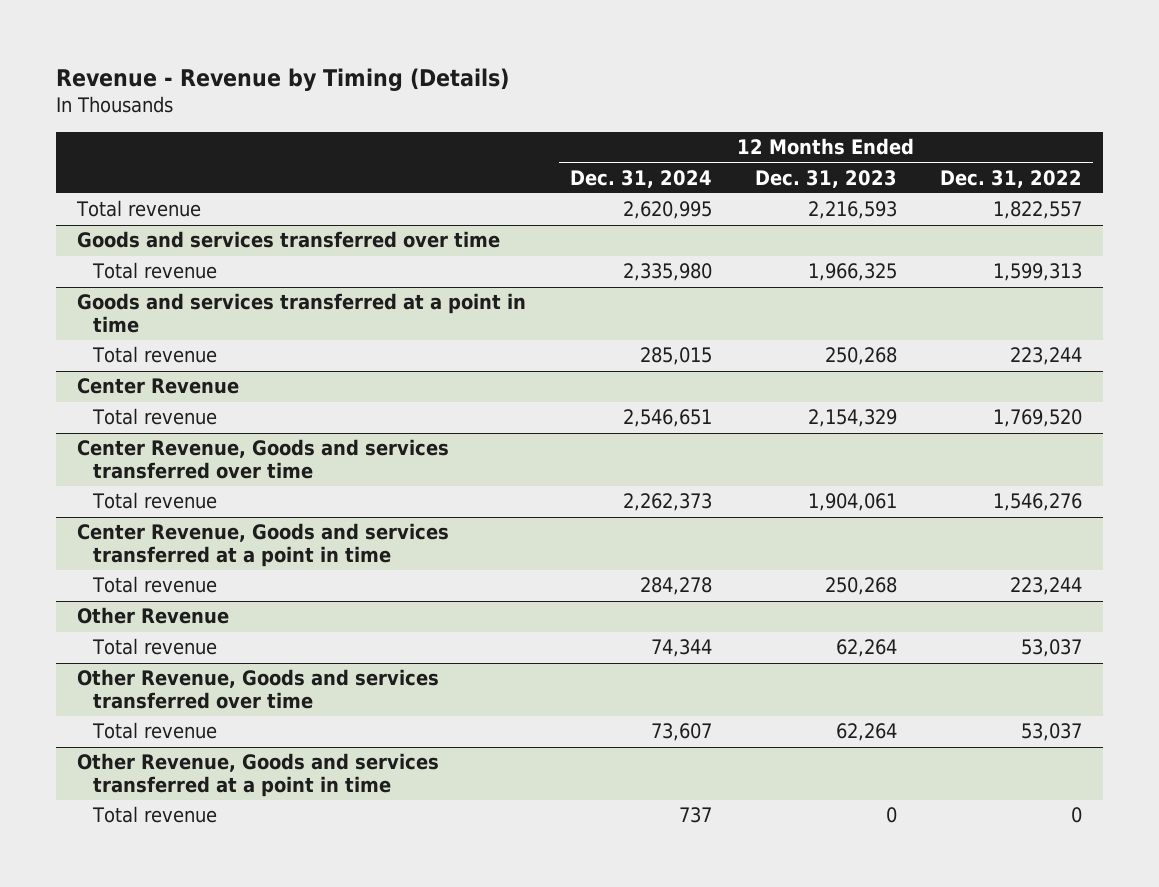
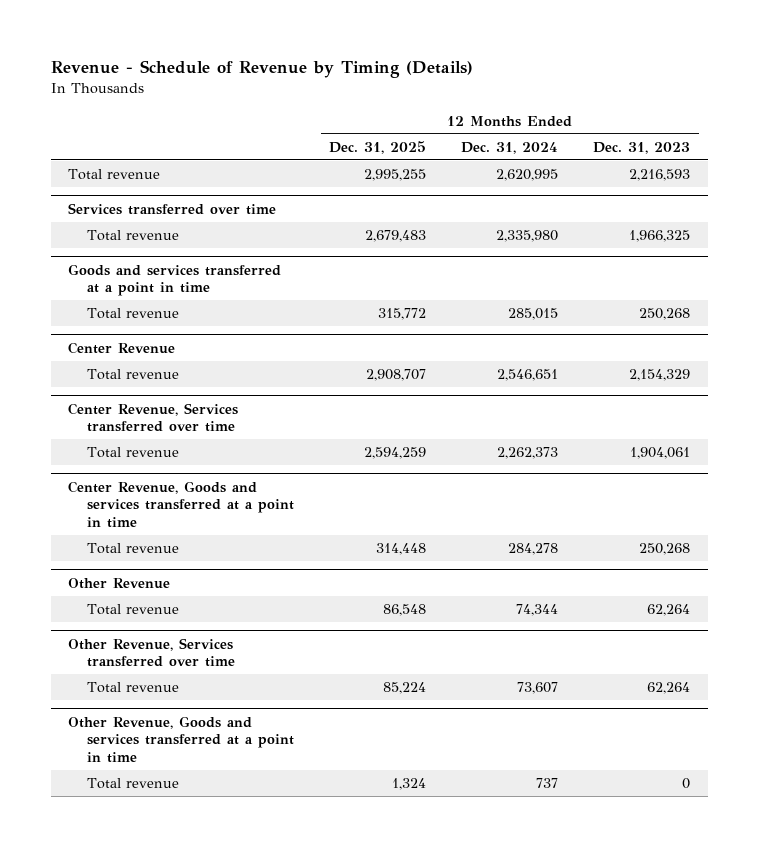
[55,68,509,92] Revenue - Revenue by Timing (Details) -> [50,60,473,79] Revenue - Schedule of Revenue by Timing (Details)
[939,169,1082,188] Dec. 31, 2022 -> none
none -> [329,140,427,154] Dec. 31, 2025
[77,231,501,249] Goods and services transferred over time -> [68,202,277,215] Services transferred over time
[77,439,450,480] Center Revenue, Goods and services transferred over time -> [68,402,239,433] Center Revenue, Services transferred over time
[77,669,440,710] Other Revenue, Goods and services transferred over time -> [68,637,236,668] Other Revenue, Services transferred over time

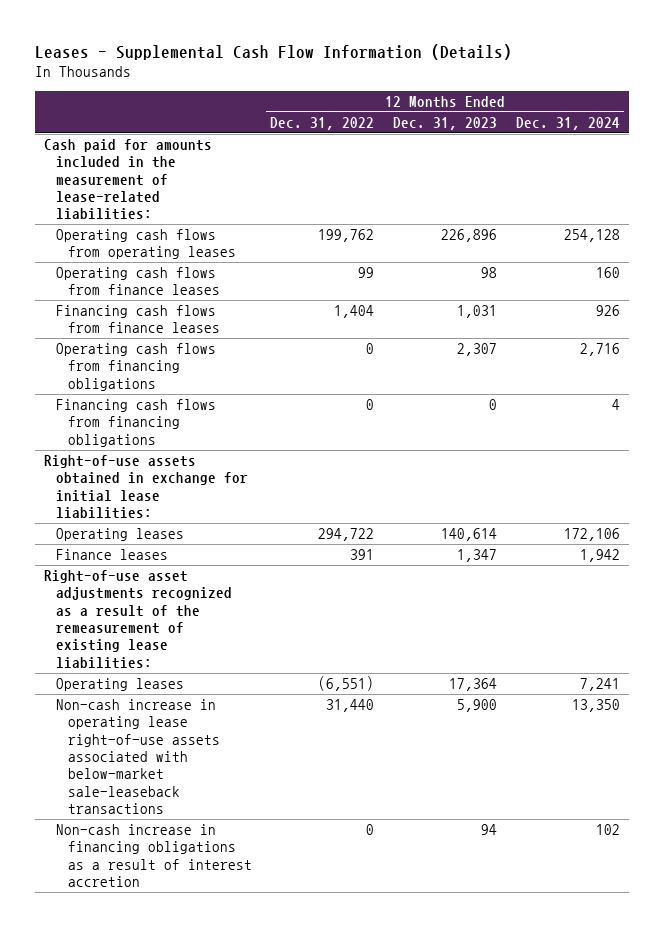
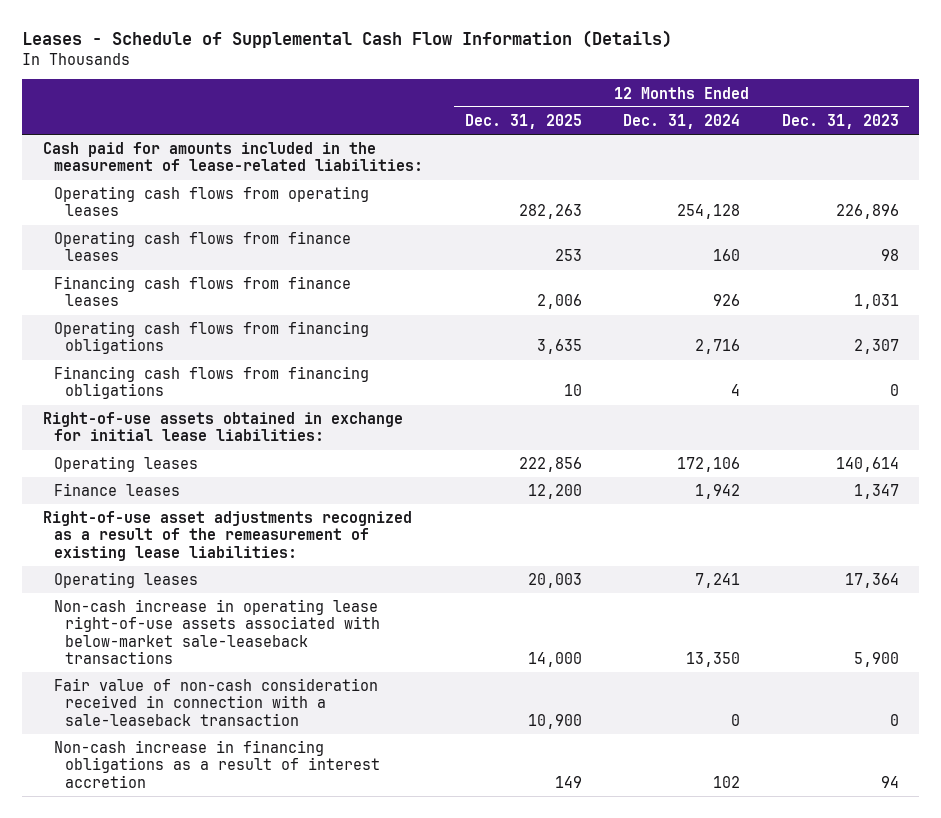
[34,43,512,60] Leases - Supplemental Cash Flow Information (Details) -> [21,29,672,48] Leases - Schedule of Supplemental Cash Flow Information (Details)
[270,116,375,130] Dec. 31, 2022 -> none
none -> [464,113,582,129] Dec. 31, 2025
none -> [54,678,379,726] Fair value of non-cash consideration received in connection with a sale-leaseback transaction

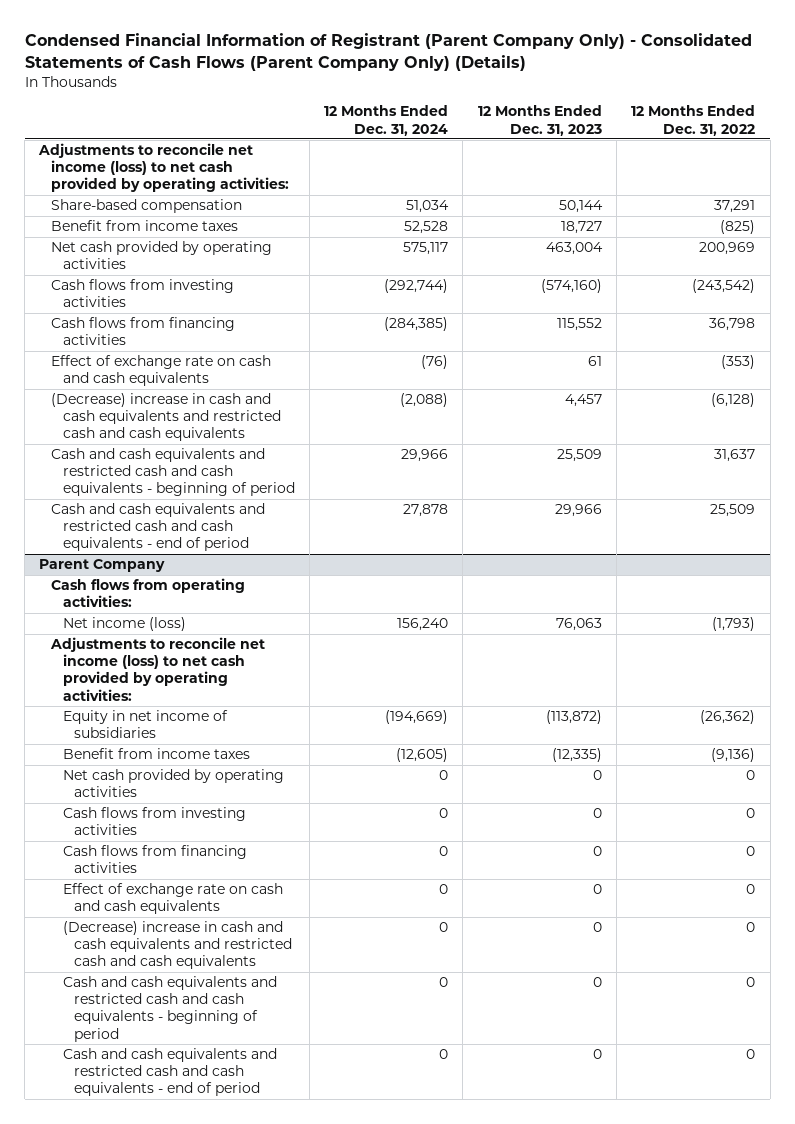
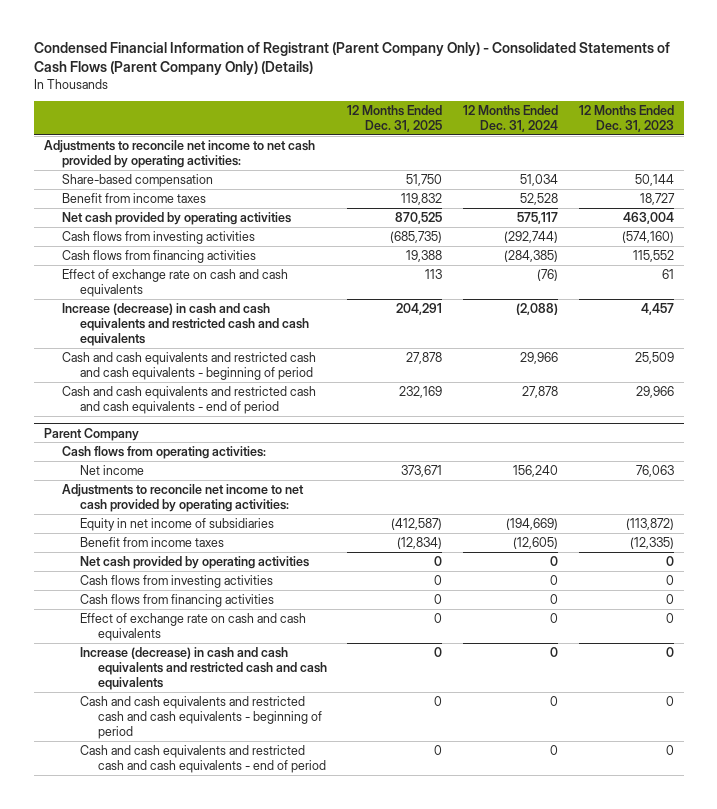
[631,105,756,136] 12 Months Ended Dec. 31, 2022 -> none
none -> [347,104,443,132] 12 Months Ended Dec. 31, 2025
[38,143,289,193] Adjustments to reconcile net income (loss) to net cash provided by operating activities: -> [43,139,315,169] Adjustments to reconcile net income to net cash provided by operating activities:
[50,393,281,442] (Decrease) increase in cash and cash equivalents and restricted cash and cash equivalents -> [61,302,309,347] Increase (decrease) in cash and cash equivalents and restricted cash and cash equivalents
[62,617,186,632] Net income (loss) -> [79,464,144,475] Net income
[49,637,265,701] Adjustments to reconcile net income (loss) to net cash provided by operating activities: -> [61,483,304,513] Adjustments to reconcile net income to net cash provided by operating activities:
[62,921,293,970] (Decrease) increase in cash and cash equivalents and restricted cash and cash equivalents -> [79,646,327,691] Increase (decrease) in cash and cash equivalents and restricted cash and cash equivalents

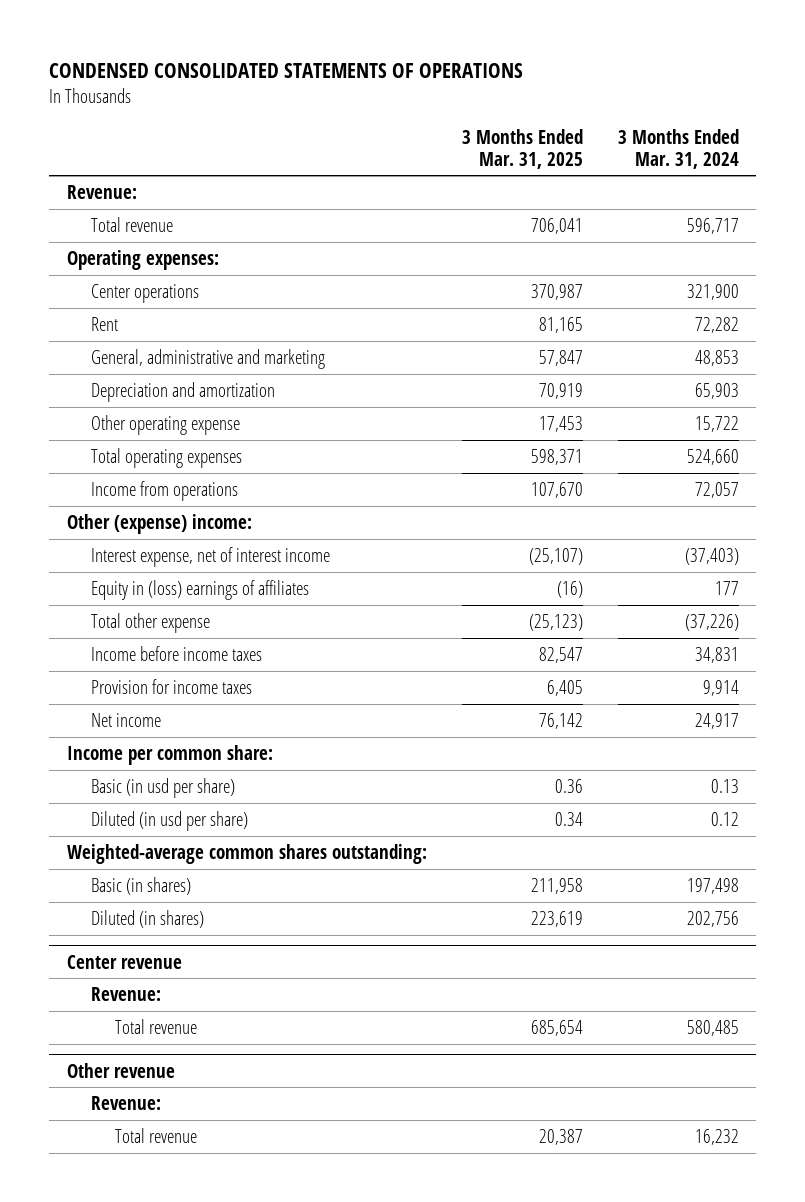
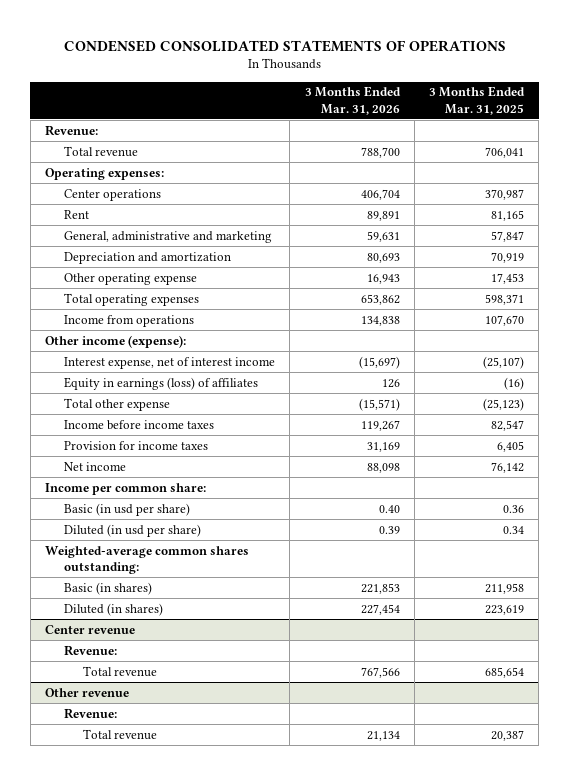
[617,128,739,169] 3 Months Ended Mar. 31, 2024 -> none
none -> [304,86,401,115] 3 Months Ended Mar. 31, 2026
[66,513,252,534] Other (expense) income: -> [45,334,187,348] Other income (expense):
[90,579,309,600] Equity in (loss) earnings of affiliates -> [64,376,259,390] Equity in earnings (loss) of affiliates

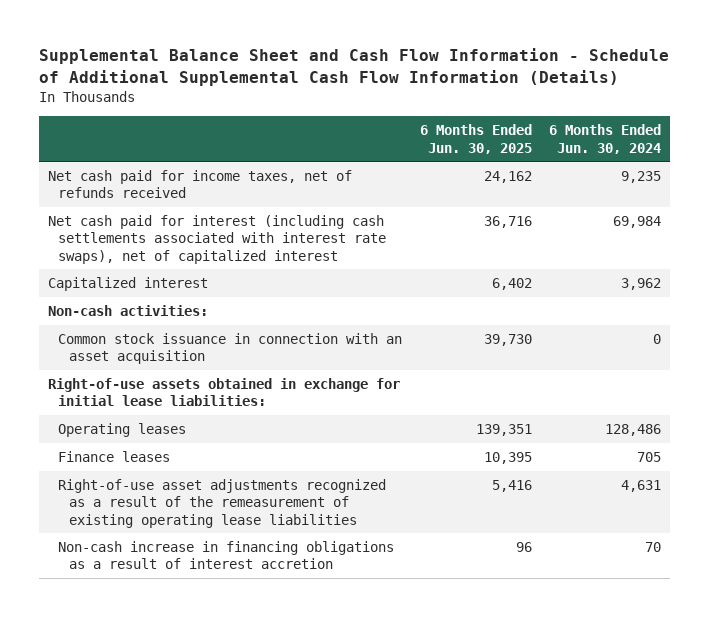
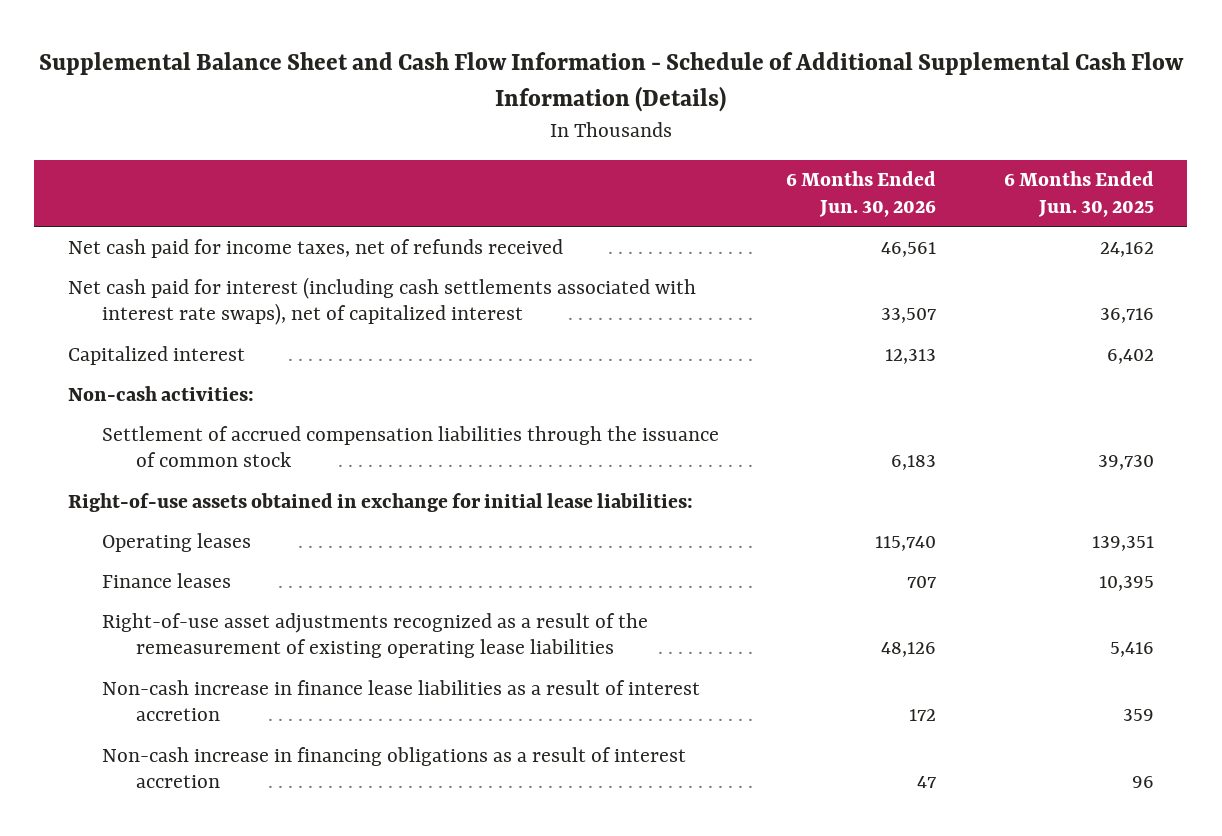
[549,124,662,154] 6 Months Ended Jun. 30, 2024 -> none
none -> [786,171,937,217] 6 Months Ended Jun. 30, 2026
[58,333,403,365] Common stock issuance in connection with an asset acquisition -> [101,425,719,468] Settlement of accrued compensation liabilities through the issuance of common stock
none -> [101,679,700,722] Non-cash increase in finance lease liabilities as a result of interest accretion

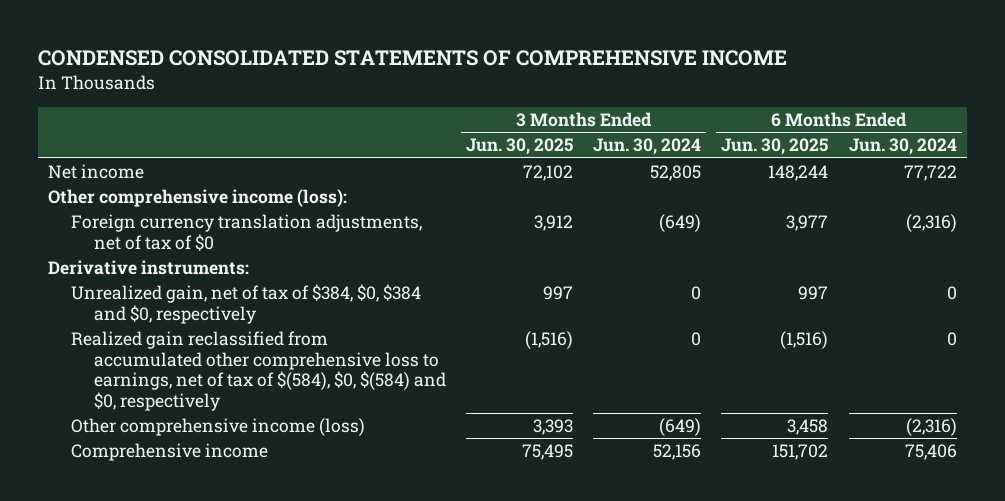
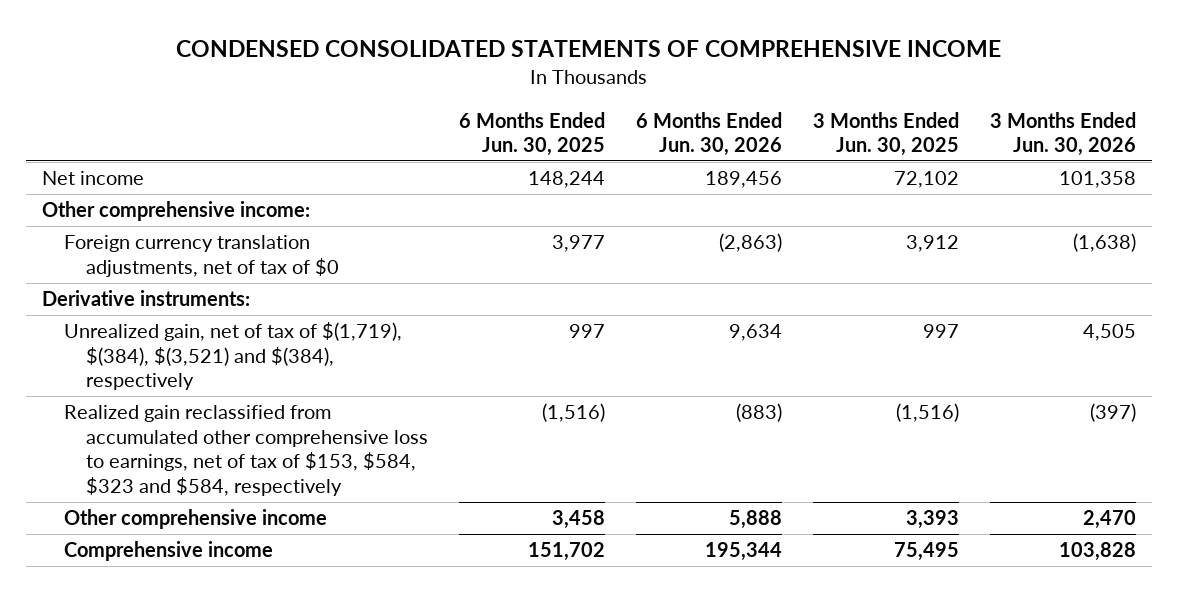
[593,138,702,156] Jun. 30, 2024 -> none
[848,138,957,156] Jun. 30, 2024 -> none
none -> [636,111,783,156] 6 Months Ended Jun. 30, 2026
none -> [990,111,1137,156] 3 Months Ended Jun. 30, 2026
[48,189,348,208] Other comprehensive income (loss): -> [41,201,310,222] Other comprehensive income:
[71,284,422,324] Unrealized gain, net of tax of $384, $0, $384 and $0, respectively -> [63,322,402,391] Unrealized gain, net of tax of $(1,719), $(384), $(3,521) and $(384), respectively
[71,331,447,411] Realized gain reclassified from accumulated other comprehensive loss to earnings, net of tax of $(584), $0, $(584) and $0, respectively -> [63,405,428,496] Realized gain reclassified from accumulated other comprehensive loss to earnings, net of tax of $153, $584, $323 and $584, respectively
[71,418,366,437] Other comprehensive income (loss) -> [63,509,327,530] Other comprehensive income

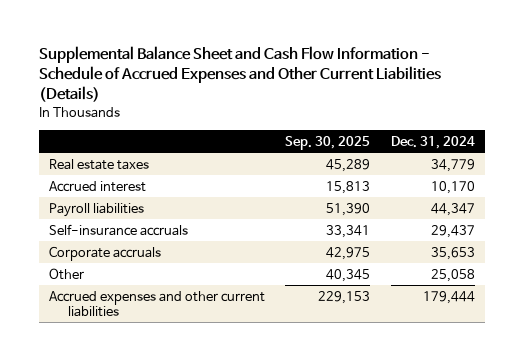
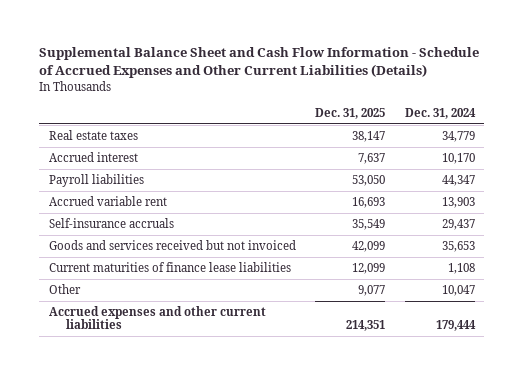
[285,135,371,150] Sep. 30, 2025 -> none
none -> [315,108,386,120] Dec. 31, 2025
none -> [49,195,168,206] Accrued variable rent
[49,245,162,261] Corporate accruals -> [49,239,297,250] Goods and services received but not invoiced
none -> [49,261,292,272] Current maturities of finance lease liabilities
[430,268,475,282] 25,058 -> [441,284,475,296] 10,047

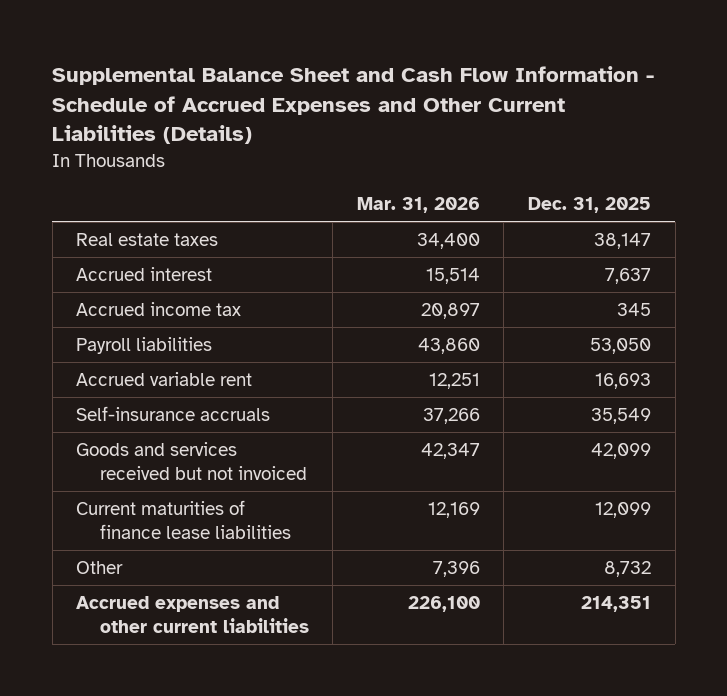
[404,108,476,120] Dec. 31, 2024 -> none
none -> [356,197,480,214] Mar. 31, 2026
none -> [76,301,242,316] Accrued income tax
[358,284,386,296] 9,077 -> [604,560,652,577] 8,732

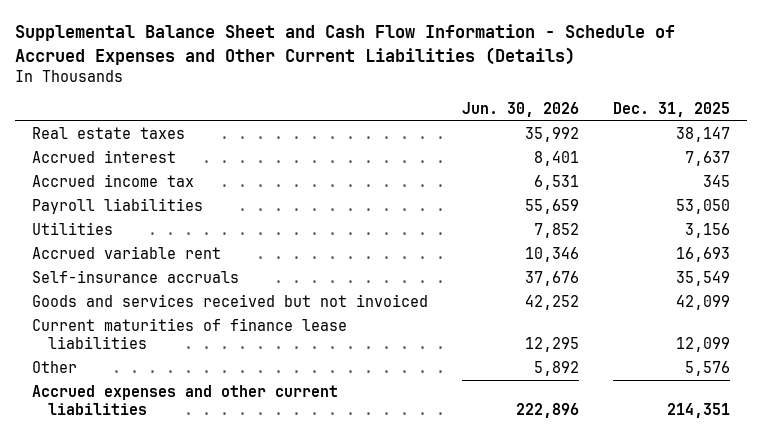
[356,197,480,214] Mar. 31, 2026 -> none
none -> [462,102,580,118] Jun. 30, 2026
none -> [32,222,114,236] Utilities
[604,560,652,577] 8,732 -> [684,361,730,377] 5,576

